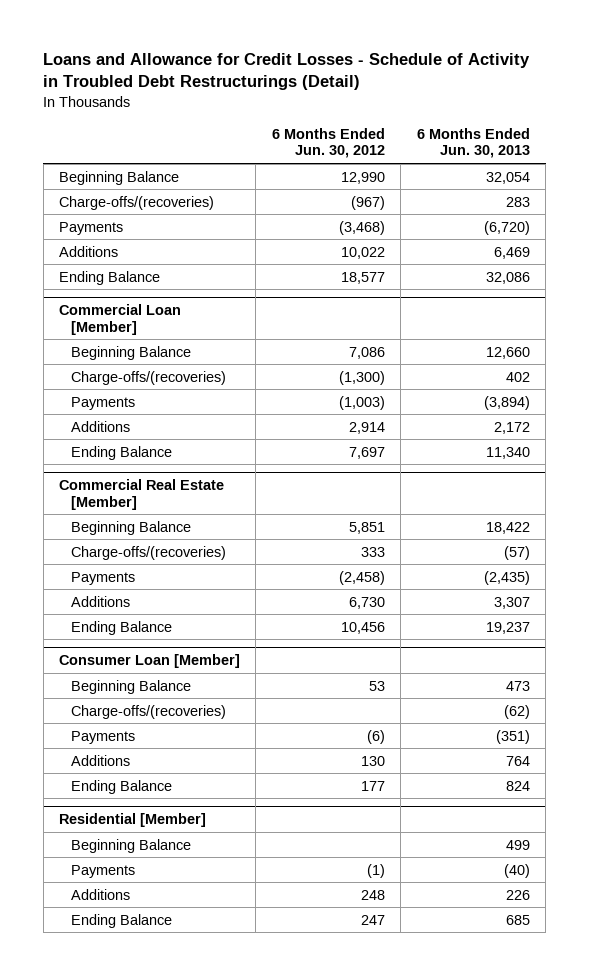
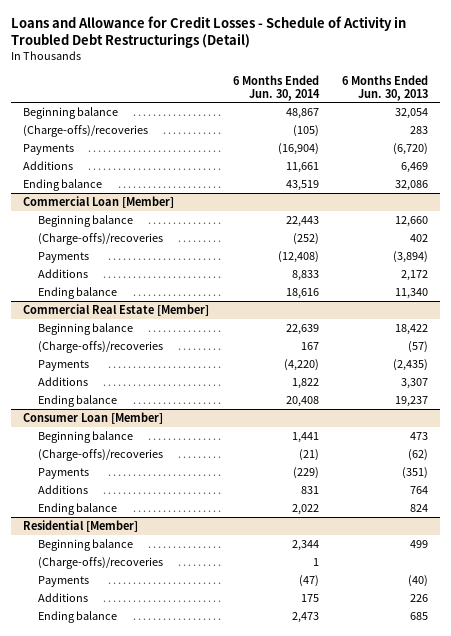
[271,127,385,159] 6 Months Ended Jun. 30, 2012 -> none
none -> [232,74,320,101] 6 Months Ended Jun. 30, 2014
[59,170,180,185] Beginning Balance -> [22,107,118,120] Beginning balance
[59,195,215,210] Charge-offs/(recoveries) -> [22,125,148,138] (Charge-offs)/recoveries
[59,270,161,285] Ending Balance -> [22,179,102,192] Ending balance
[71,345,192,360] Beginning Balance -> [37,215,133,228] Beginning balance
[71,370,227,385] Charge-offs/(recoveries) -> [37,233,163,246] (Charge-offs)/recoveries
[71,445,173,460] Ending Balance -> [37,287,117,300] Ending balance
[71,520,192,535] Beginning Balance -> [37,323,133,336] Beginning balance
[71,545,227,560] Charge-offs/(recoveries) -> [37,341,163,354] (Charge-offs)/recoveries
[71,620,173,635] Ending Balance -> [37,395,117,408] Ending balance
[71,679,192,694] Beginning Balance -> [37,431,133,444] Beginning balance
[71,704,227,719] Charge-offs/(recoveries) -> [37,449,163,462] (Charge-offs)/recoveries
[71,779,173,794] Ending Balance -> [37,503,117,516] Ending balance
[71,838,192,853] Beginning Balance -> [37,539,133,552] Beginning balance
none -> [37,557,163,570] (Charge-offs)/recoveries
[71,913,173,928] Ending Balance -> [37,611,117,624] Ending balance

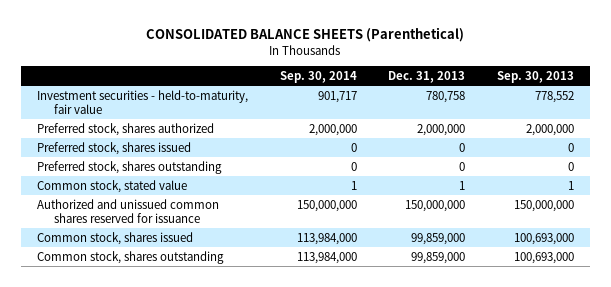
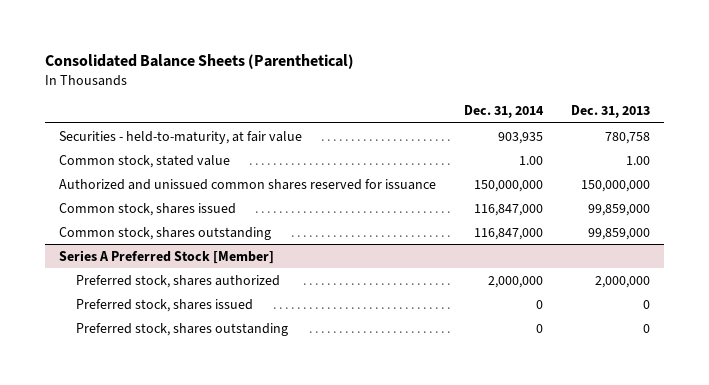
[146,27,465,43] CONSOLIDATED BALANCE SHEETS (Parenthetical) -> [44,54,354,70] Consolidated Balance Sheets (Parenthetical)
[279,70,357,83] Sep. 30, 2014 -> none
[496,70,574,83] Sep. 30, 2013 -> none
none -> [464,105,545,119] Dec. 31, 2014
[36,122,214,136] Preferred stock, shares authorized -> none
[36,141,191,155] Preferred stock, shares issued -> none
[36,160,222,174] Preferred stock, shares outstanding -> none
[36,89,248,114] Investment securities - held-to-maturity, fair value -> [58,130,302,144] Securities - held-to-maturity, at fair value
[459,180,466,190] 1 -> [626,155,651,165] 1.00
none -> [58,249,274,264] Series A Preferred Stock [Member]
none -> [75,274,280,288] Preferred stock, shares authorized
none -> [75,298,253,312] Preferred stock, shares issued
none -> [75,322,288,336] Preferred stock, shares outstanding

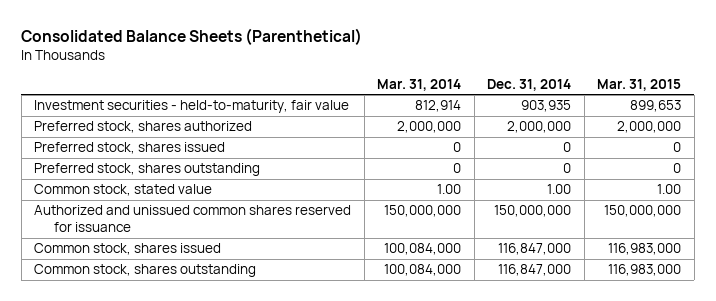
[571,105,651,119] Dec. 31, 2013 -> none
none -> [377,78,462,91] Mar. 31, 2014
none -> [597,78,682,91] Mar. 31, 2015
[58,130,302,144] Securities - held-to-maturity, at fair value -> [34,100,350,114] Investment securities - held-to-maturity, fair value
none -> [34,121,253,134] Preferred stock, shares authorized
none -> [34,142,226,155] Preferred stock, shares issued
none -> [34,163,261,177] Preferred stock, shares outstanding
[58,249,274,264] Series A Preferred Stock [Member] -> none
[75,274,280,288] Preferred stock, shares authorized -> none
[75,298,253,312] Preferred stock, shares issued -> none
[75,322,288,336] Preferred stock, shares outstanding -> none

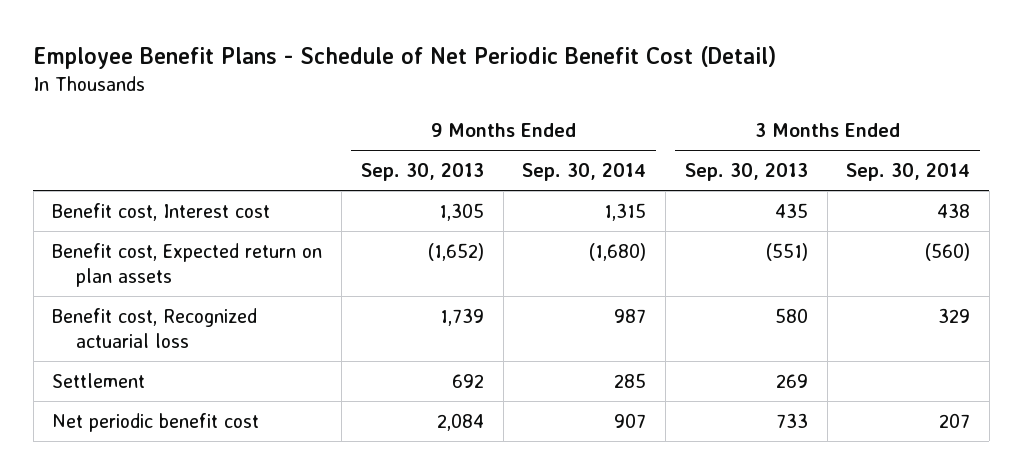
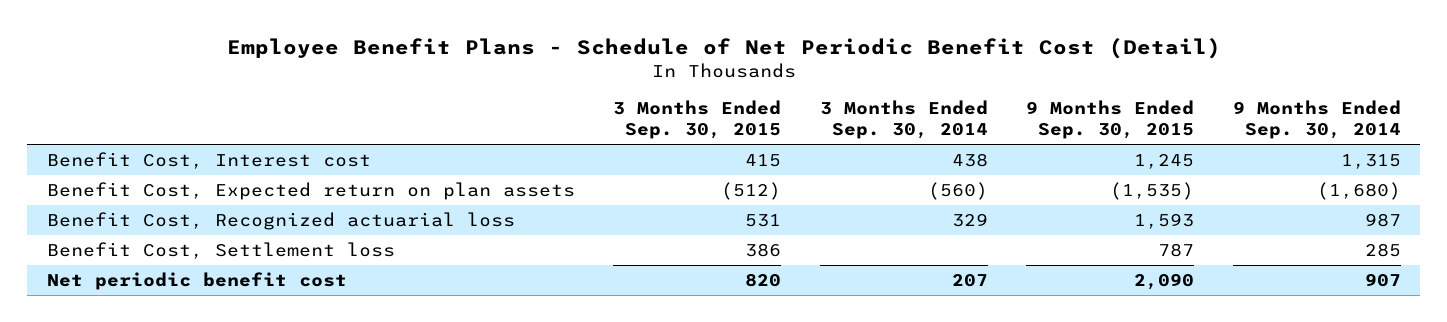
[360,163,484,182] Sep. 30, 2013 -> none
[684,163,808,182] Sep. 30, 2013 -> none
none -> [613,100,782,140] 3 Months Ended Sep. 30, 2015
none -> [1026,100,1195,140] 9 Months Ended Sep. 30, 2015
[52,202,271,221] Benefit cost, Interest cost -> [46,151,371,169] Benefit Cost, Interest cost
[52,242,323,287] Benefit cost, Expected return on plan assets -> [46,181,575,200] Benefit Cost, Expected return on plan assets
[52,307,258,348] Benefit cost, Recognized actuarial loss -> [46,211,515,230] Benefit Cost, Recognized actuarial loss
[52,372,146,388] Settlement -> [46,241,395,259] Benefit Cost, Settlement loss

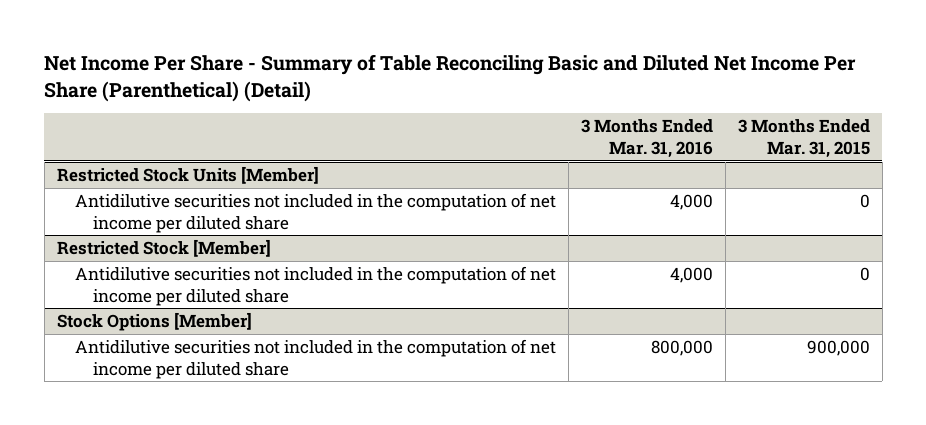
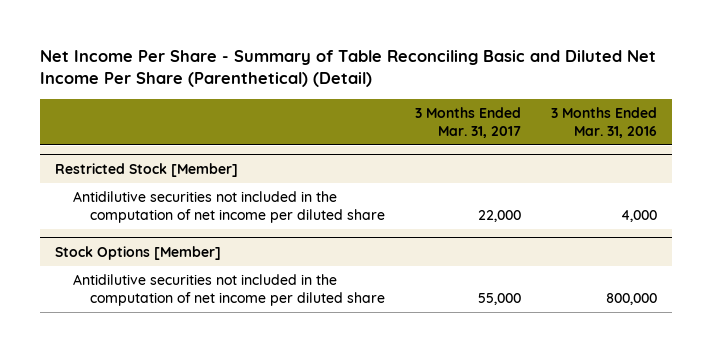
[737,119,870,159] 3 Months Ended Mar. 31, 2015 -> none
none -> [415,106,522,138] 3 Months Ended Mar. 31, 2017
[56,165,319,184] Restricted Stock Units [Member] -> none
[74,192,556,233] Antidilutive securities not included in the computation of net income per diluted share -> none

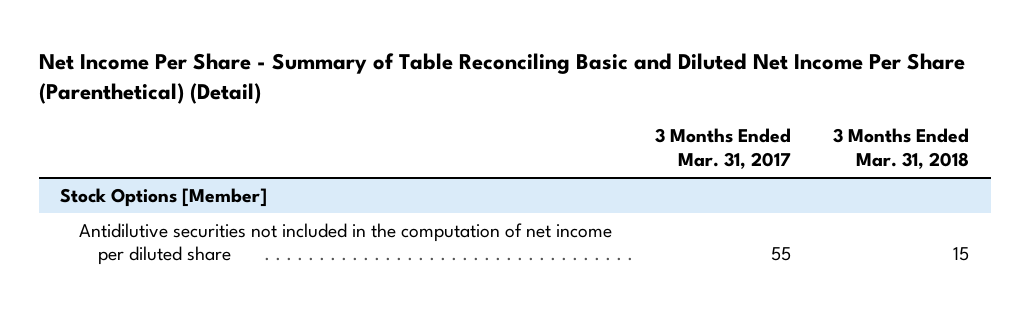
[551,106,658,138] 3 Months Ended Mar. 31, 2016 -> none
none -> [833,128,970,169] 3 Months Ended Mar. 31, 2018
[55,163,239,178] Restricted Stock [Member] -> none
[72,191,385,224] Antidilutive securities not included in the computation of net income per diluted share -> none
[478,293,522,306] 55,000 -> [770,247,791,262] 55

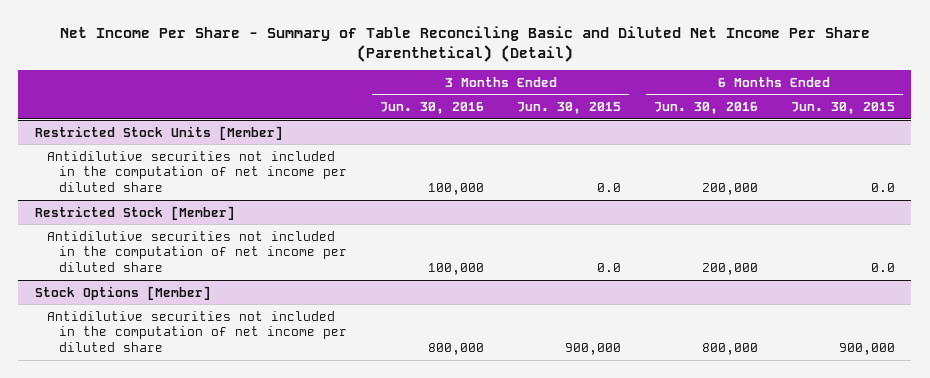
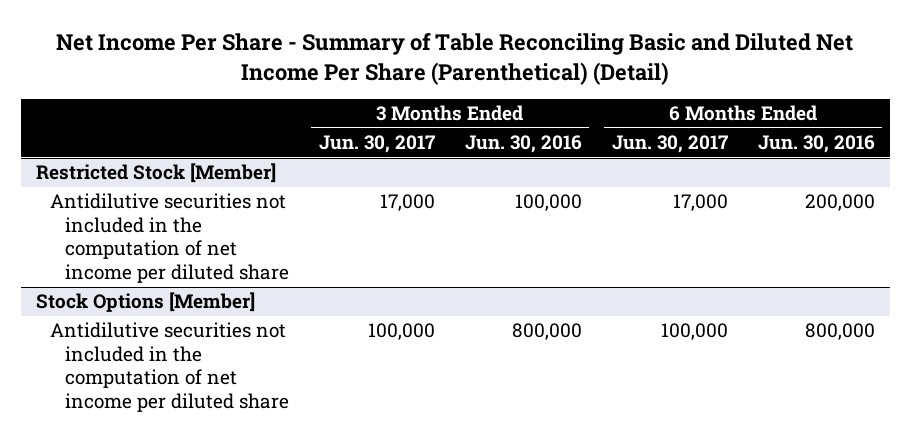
[516,101,621,114] Jun. 30, 2015 -> none
[790,101,895,114] Jun. 30, 2015 -> none
none -> [318,135,435,154] Jun. 30, 2017
none -> [611,135,728,154] Jun. 30, 2017
[34,125,283,140] Restricted Stock Units [Member] -> none
[47,150,348,192] Antidilutive securities not included in the computation of net income per diluted share -> none

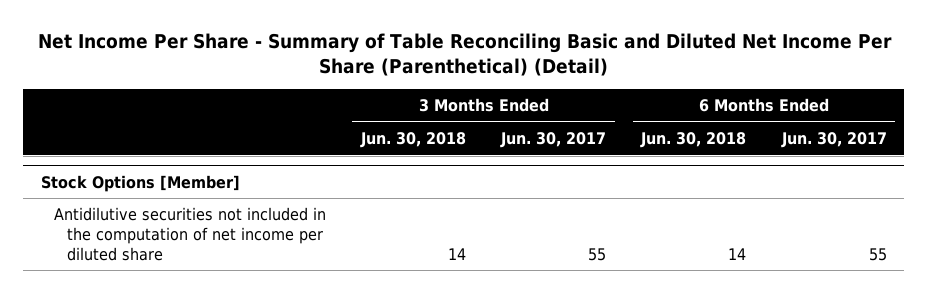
[464,135,582,154] Jun. 30, 2016 -> none
[757,135,875,154] Jun. 30, 2016 -> none
none -> [359,132,466,149] Jun. 30, 2018
none -> [640,132,747,149] Jun. 30, 2018
[35,163,276,184] Restricted Stock [Member] -> none
[50,193,289,283] Antidilutive securities not included in the computation of net income per diluted share -> none
[367,323,435,341] 100,000 -> [588,247,607,261] 55
[660,323,728,341] 100,000 -> [868,247,887,261] 55

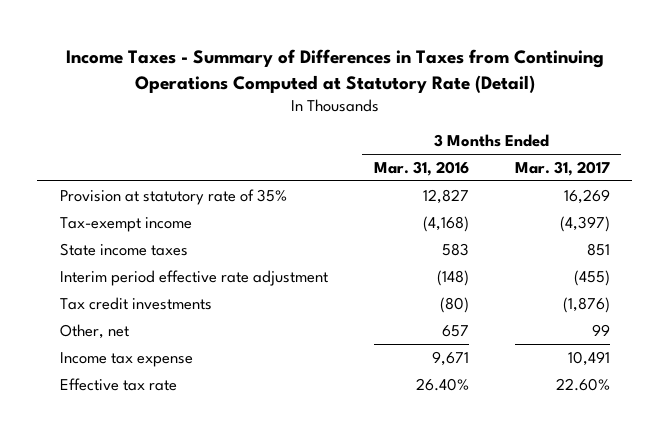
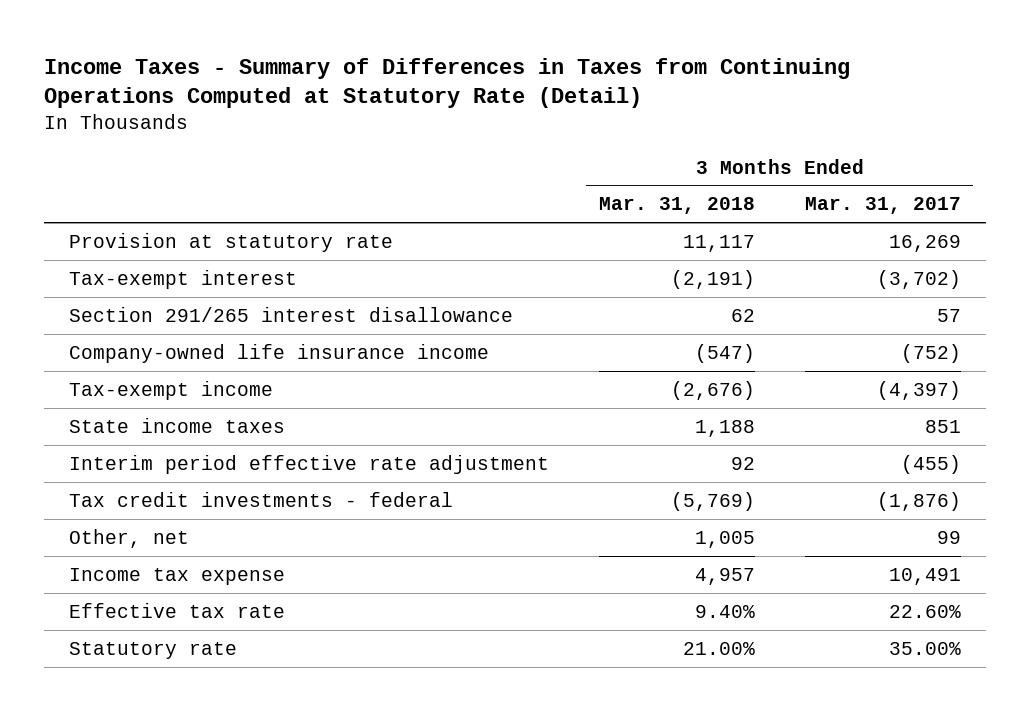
[373,160,469,176] Mar. 31, 2016 -> none
none -> [598,197,755,215] Mar. 31, 2018
[60,188,288,205] Provision at statutory rate of 35% -> [68,232,393,252] Provision at statutory rate
none -> [68,269,297,289] Tax-exempt interest
none -> [68,306,513,322] Section 291/265 interest disallowance
none -> [68,343,489,363] Company-owned life insurance income
[60,296,213,310] Tax credit investments -> [68,491,453,507] Tax credit investments - federal
none -> [68,641,237,659] Statutory rate

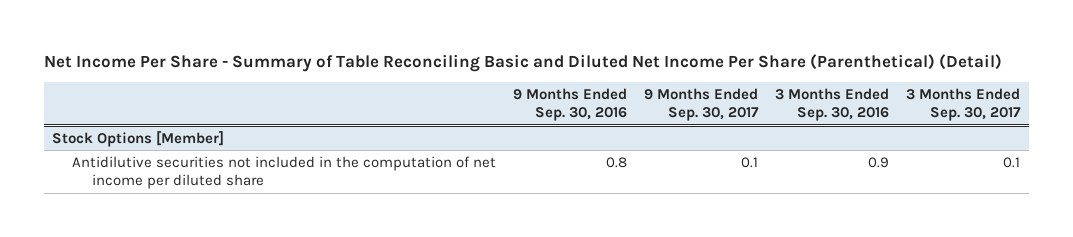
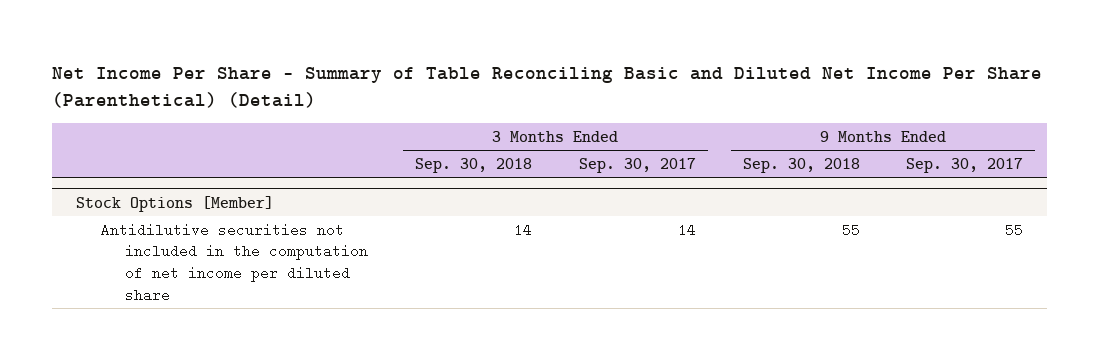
[513,87,628,122] 9 Months Ended Sep. 30, 2016 -> none
[775,87,890,122] 3 Months Ended Sep. 30, 2016 -> none
none -> [414,157,532,173] Sep. 30, 2018
none -> [742,157,860,173] Sep. 30, 2018
[741,156,759,168] 0.1 -> [1005,222,1024,237] 55
[1003,156,1021,168] 0.1 -> [677,222,696,237] 14

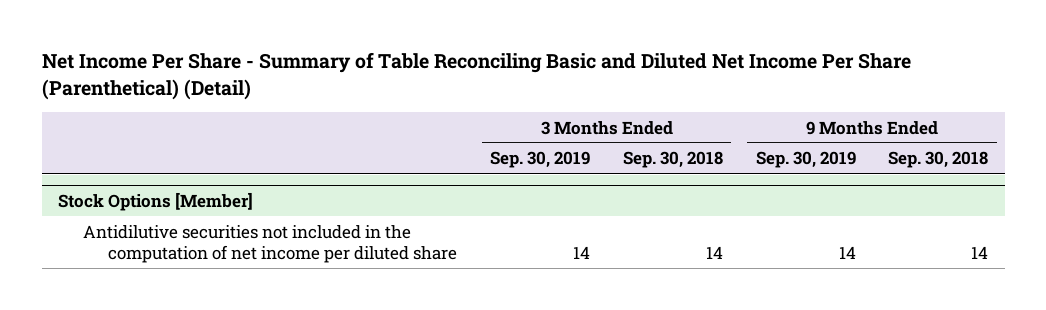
[578,157,696,173] Sep. 30, 2017 -> none
[906,157,1024,173] Sep. 30, 2017 -> none
none -> [490,151,591,169] Sep. 30, 2019
none -> [755,151,856,169] Sep. 30, 2019
[841,222,860,237] 55 -> [971,245,989,259] 14

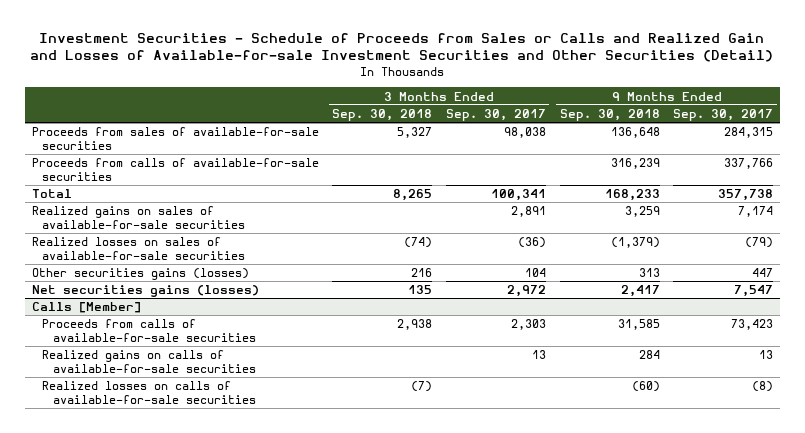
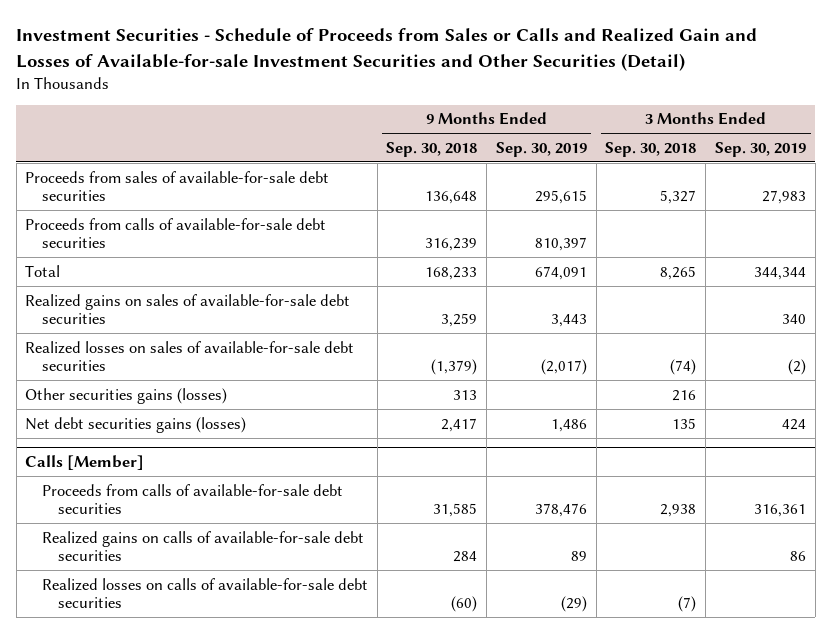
[445,108,546,121] Sep. 30, 2017 -> none
[673,108,774,121] Sep. 30, 2017 -> none
none -> [495,141,587,157] Sep. 30, 2019
none -> [714,141,806,157] Sep. 30, 2019
[31,127,319,150] Proceeds from sales of available-for-sale securities -> [25,170,330,202] Proceeds from sales of available-for-sale debt securities
[31,158,319,181] Proceeds from calls of available-for-sale securities -> [25,217,327,249] Proceeds from calls of available-for-sale debt securities
[31,206,246,229] Realized gains on sales of available-for-sale securities -> [25,293,351,325] Realized gains on sales of available-for-sale debt securities
[31,237,246,260] Realized losses on sales of available-for-sale securities -> [25,340,355,372] Realized losses on sales of available-for-sale debt securities
[31,285,259,298] Net securities gains (losses) -> [25,416,247,433] Net debt securities gains (losses)
[42,319,256,342] Proceeds from calls of available-for-sale securities -> [41,483,343,515] Proceeds from calls of available-for-sale debt securities
[42,350,256,373] Realized gains on calls of available-for-sale securities -> [41,530,364,562] Realized gains on calls of available-for-sale debt securities
[42,381,256,404] Realized losses on calls of available-for-sale securities -> [41,577,368,609] Realized losses on calls of available-for-sale debt securities

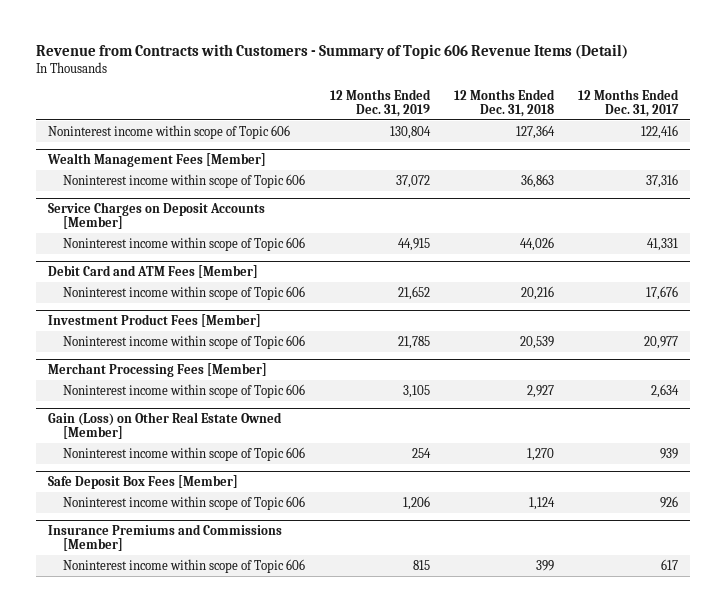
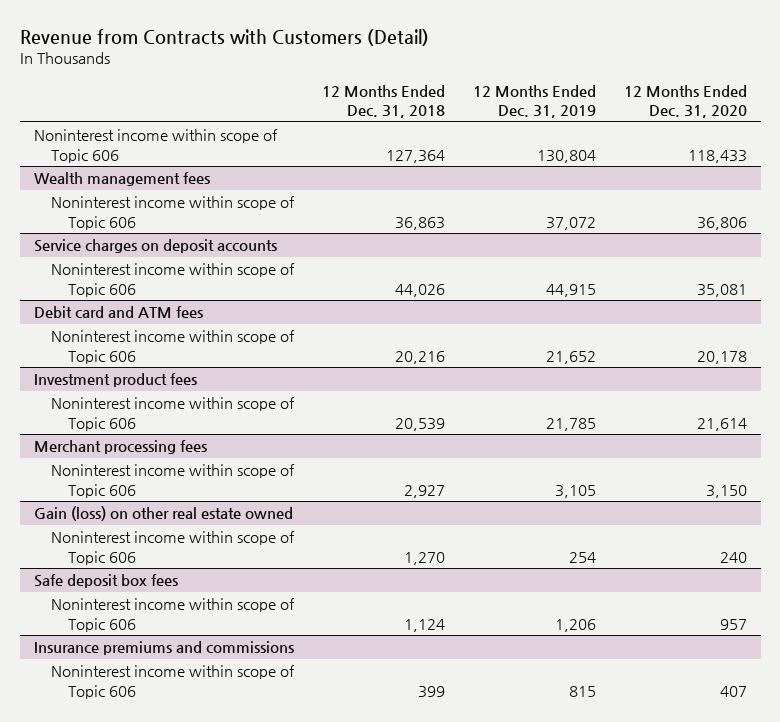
[36,43,629,59] Revenue from Contracts with Customers - Summary of Topic 606 Revenue Items (Detail) -> [19,29,429,47] Revenue from Contracts with Customers (Detail)
[578,88,680,117] 12 Months Ended Dec. 31, 2017 -> none
none -> [623,84,747,119] 12 Months Ended Dec. 31, 2020
[47,152,267,167] Wealth Management Fees [Member] -> [33,172,210,187] Wealth management fees
[48,201,266,230] Service Charges on Deposit Accounts [Member] -> [33,239,277,254] Service charges on deposit accounts
[48,264,259,278] Debit Card and ATM Fees [Member] -> [33,306,203,319] Debit card and ATM fees
[48,313,262,327] Investment Product Fees [Member] -> [33,373,197,388] Investment product fees
[48,362,268,377] Merchant Processing Fees [Member] -> [33,440,207,455] Merchant processing fees
[48,411,283,440] Gain (Loss) on Other Real Estate Owned [Member] -> [33,506,293,522] Gain (loss) on other real estate owned
[48,474,239,489] Safe Deposit Box Fees [Member] -> [33,574,178,589] Safe deposit box fees
[48,523,283,552] Insurance Premiums and Commissions [Member] -> [33,641,294,656] Insurance premiums and commissions

